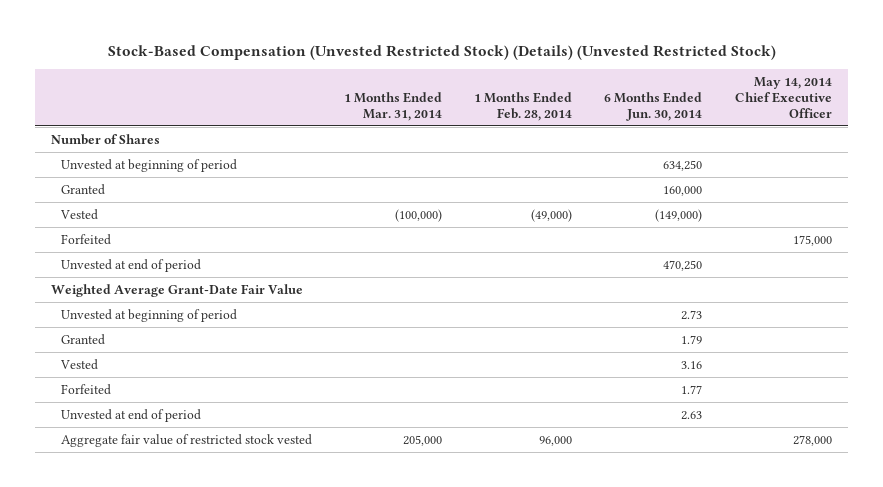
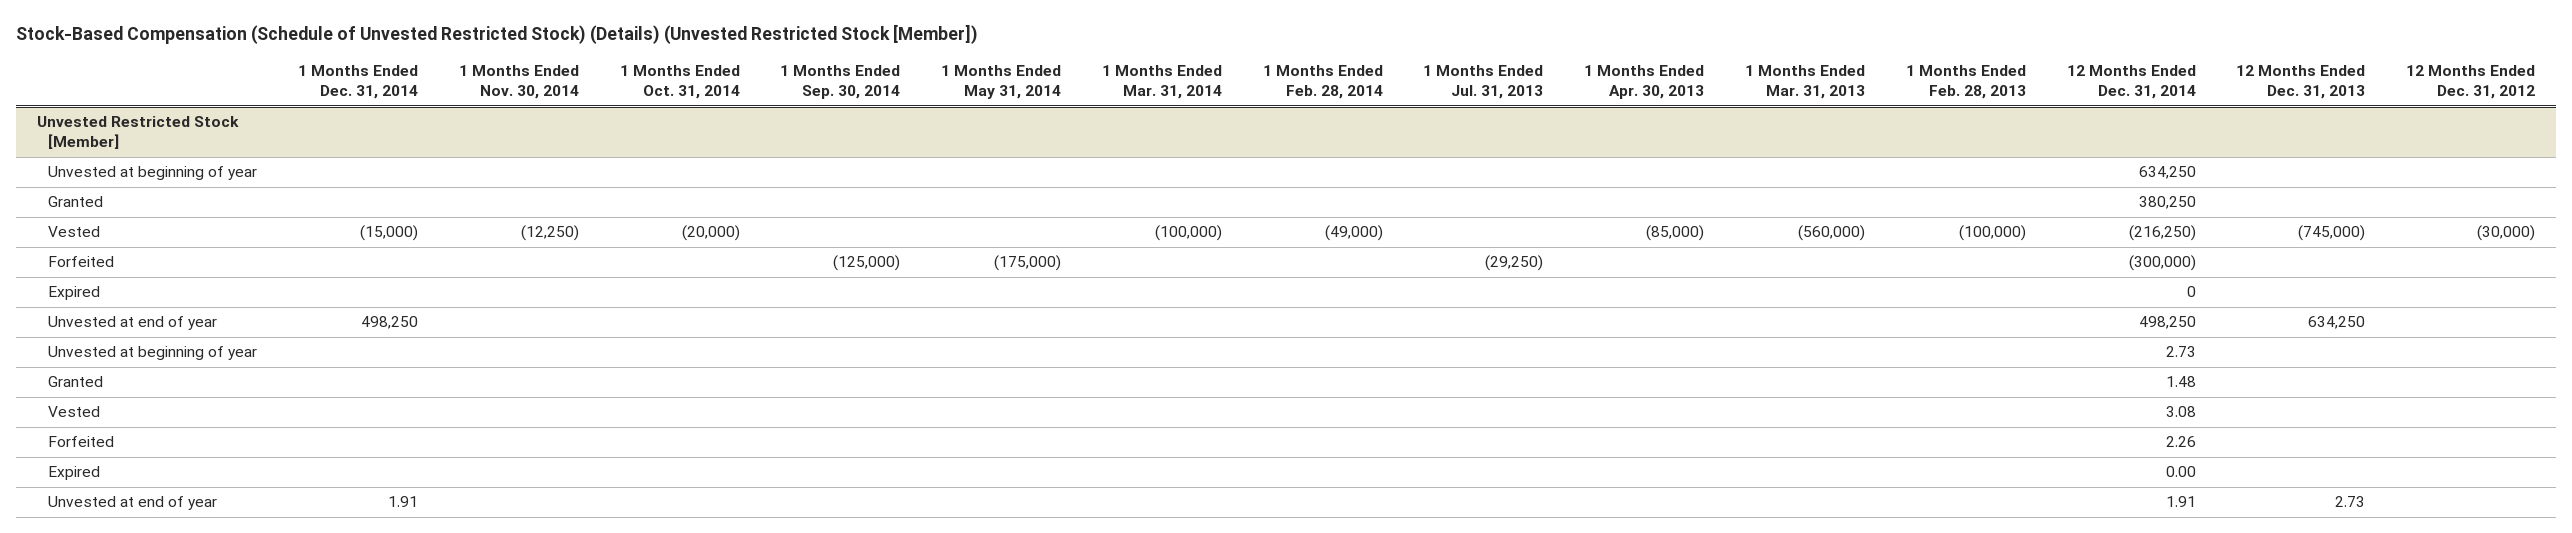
[107,45,776,61] Stock-Based Compensation (Unvested Restricted Stock) (Details) (Unvested Restricted Stock) -> [16,24,979,45] Stock-Based Compensation (Schedule of Unvested Restricted Stock) (Details) (Unvested Restricted Stock [Member])
[604,91,703,121] 6 Months Ended Jun. 30, 2014 -> none
[734,76,832,118] May 14, 2014 Chief Executive Officer -> none
none -> [297,65,418,99] 1 Months Ended Dec. 31, 2014
none -> [458,65,579,99] 1 Months Ended Nov. 30, 2014
none -> [619,65,740,99] 1 Months Ended Oct. 31, 2014
none -> [780,65,901,99] 1 Months Ended Sep. 30, 2014
none -> [941,65,1062,99] 1 Months Ended May 31, 2014
none -> [1423,65,1544,99] 1 Months Ended Jul. 31, 2013
none -> [1584,65,1705,99] 1 Months Ended Apr. 30, 2013
none -> [1745,65,1866,99] 1 Months Ended Mar. 31, 2013
none -> [1905,65,2026,99] 1 Months Ended Feb. 28, 2013
none -> [2066,65,2196,99] 12 Months Ended Dec. 31, 2014
none -> [2236,65,2366,99] 12 Months Ended Dec. 31, 2013
none -> [2406,65,2536,99] 12 Months Ended Dec. 31, 2012
[51,133,161,145] Number of Shares -> none
none -> [36,116,239,150] Unvested Restricted Stock [Member]
[61,158,238,172] Unvested at beginning of period -> [48,166,258,181] Unvested at beginning of year
[51,283,304,297] Weighted Average Grant-Date Fair Value -> none
none -> [48,286,101,301] Expired
[61,258,202,272] Unvested at end of period -> [48,316,218,331] Unvested at end of year
[61,308,238,322] Unvested at beginning of period -> [48,346,258,361] Unvested at beginning of year
[61,433,313,447] Aggregate fair value of restricted stock vested -> none
none -> [48,466,101,481] Expired
[61,408,202,422] Unvested at end of period -> [48,496,218,511] Unvested at end of year

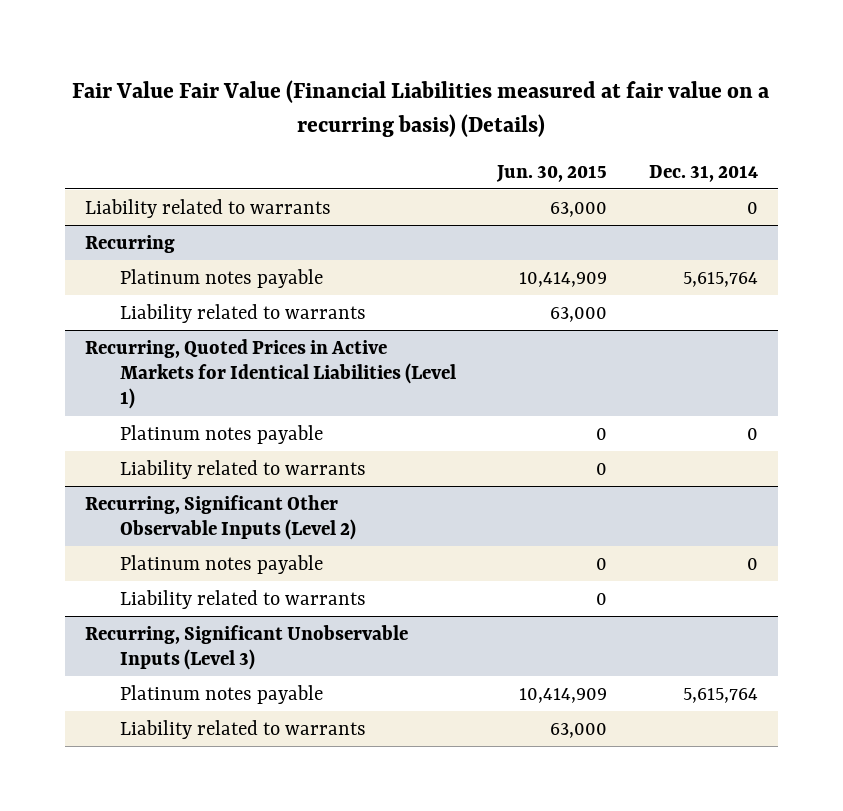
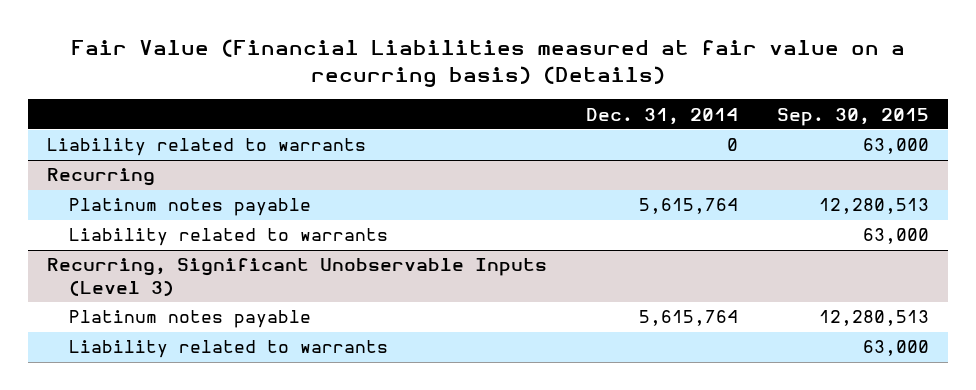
[72,80,771,138] Fair Value Fair Value (Financial Liabilities measured at fair value on a recurring basis) (Details) -> [71,38,906,87] Fair Value (Financial Liabilities measured at fair value on a recurring basis) (Details)
[496,164,608,182] Jun. 30, 2015 -> none
none -> [776,107,929,126] Sep. 30, 2015
[85,338,456,410] Recurring, Quoted Prices in Active Markets for Identical Liabilities (Level 1) -> none
[119,424,323,444] Platinum notes payable -> none
[119,459,366,479] Liability related to warrants -> none
[85,494,356,541] Recurring, Significant Other Observable Inputs (Level 2) -> none
[119,554,323,574] Platinum notes payable -> none
[119,589,366,609] Liability related to warrants -> none

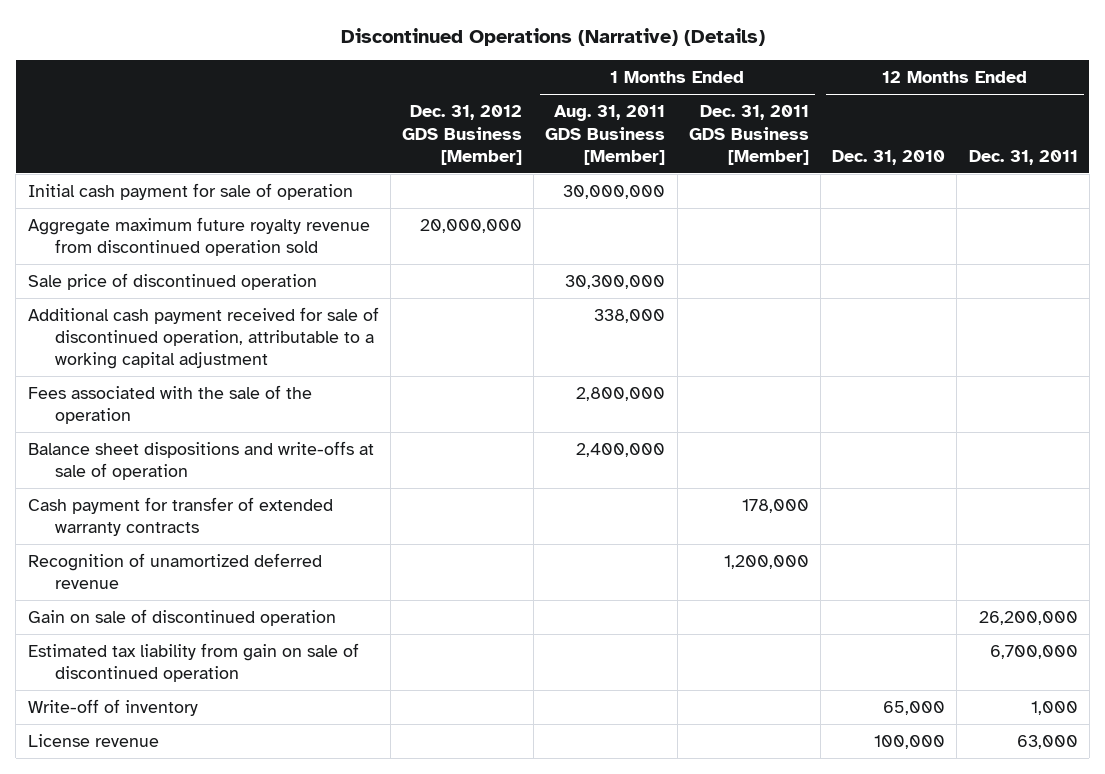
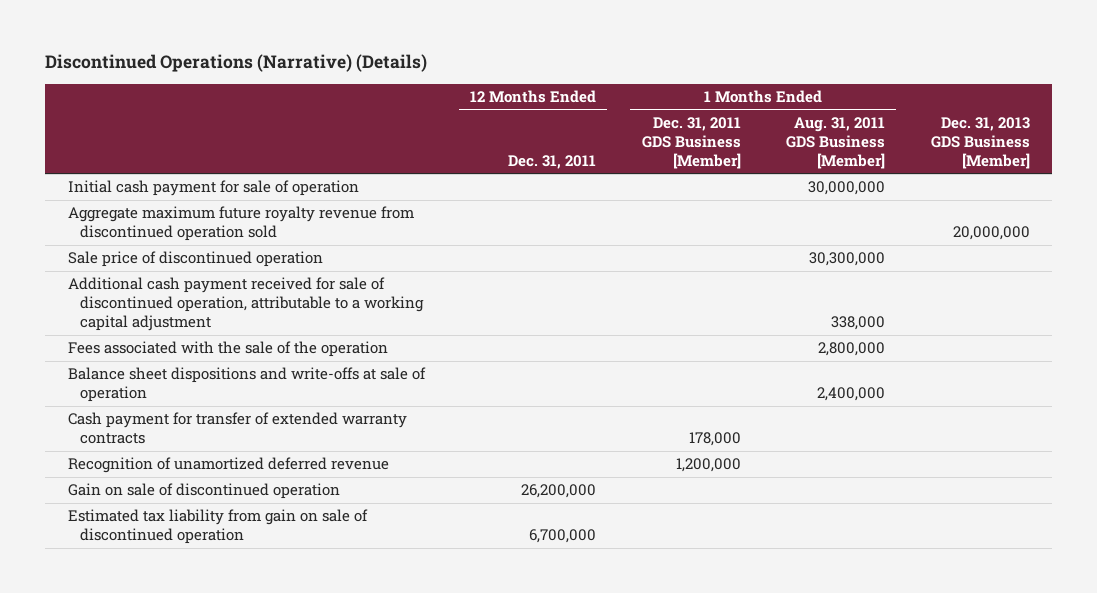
[402,105,523,165] Dec. 31, 2012 GDS Business [Member] -> none
[832,149,946,165] Dec. 31, 2010 -> none
none -> [930,116,1030,169] Dec. 31, 2013 GDS Business [Member]
[27,698,198,716] Write-off of inventory -> none
[27,733,159,747] License revenue -> none

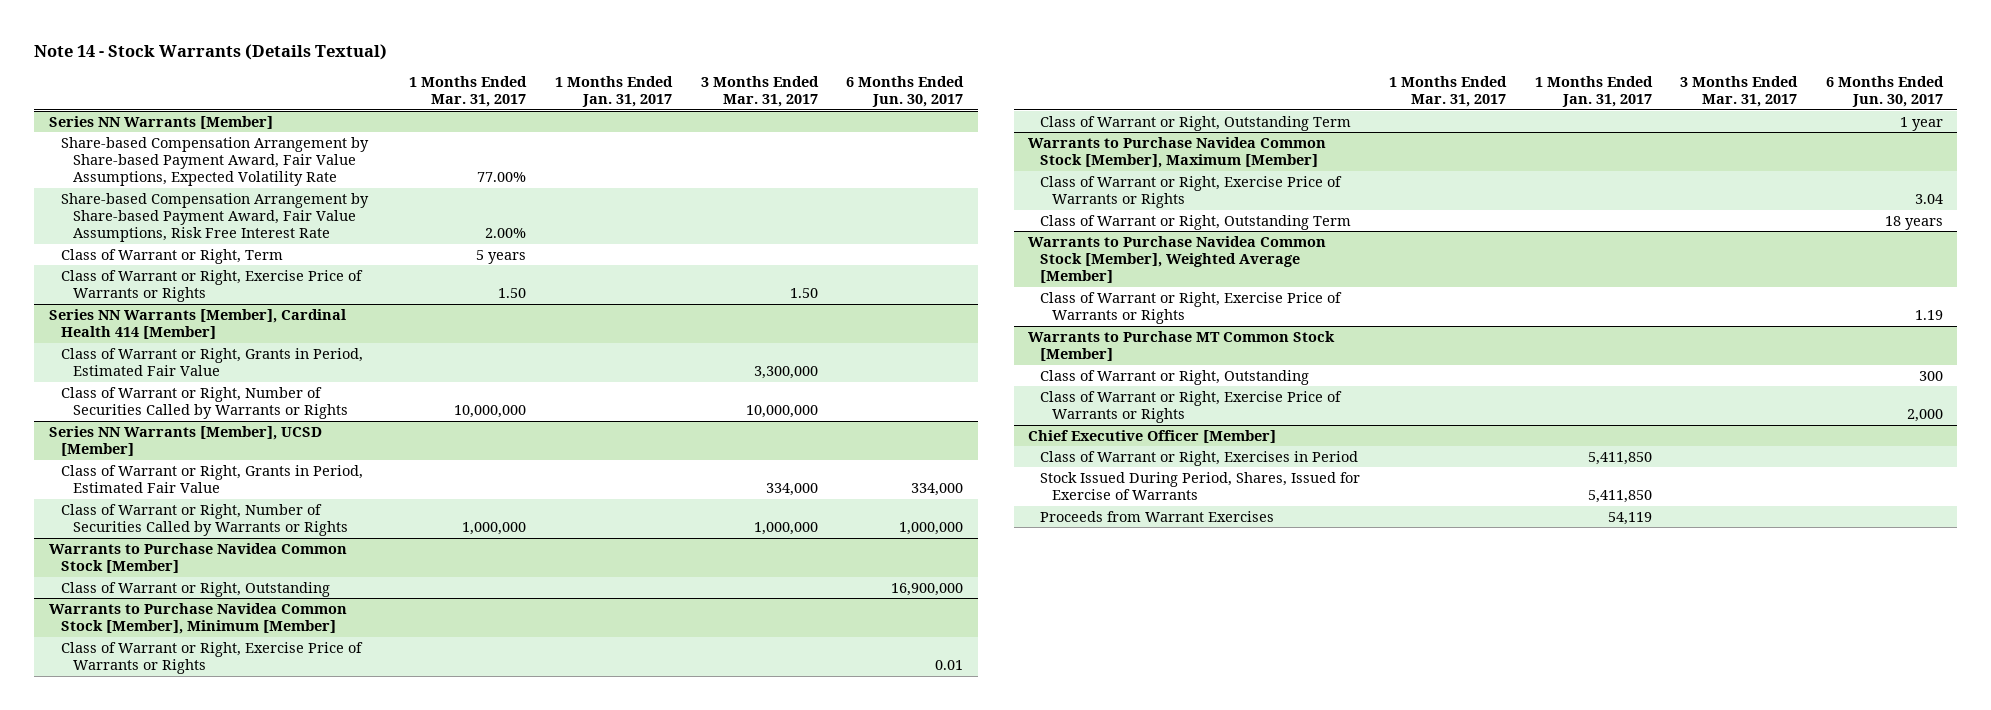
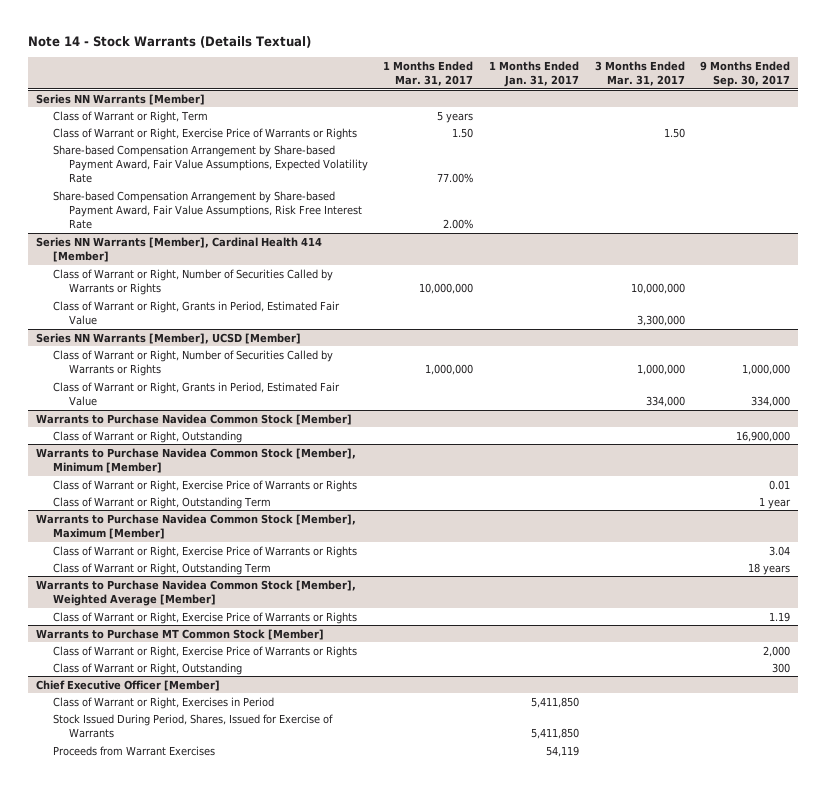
[846,75,965,108] 6 Months Ended Jun. 30, 2017 -> none
none -> [700,60,791,87] 9 Months Ended Sep. 30, 2017
[60,136,369,187] Share-based Compensation Arrangement by Share-based Payment Award, Fair Value Assumptions, Expected Volatility Rate -> [52,144,368,184] Share-based Compensation Arrangement by Share-based Payment Award, Fair Value Assumptions, Expected Volatility Rate
[60,192,369,243] Share-based Compensation Arrangement by Share-based Payment Award, Fair Value Assumptions, Risk Free Interest Rate -> [52,190,362,230] Share-based Compensation Arrangement by Share-based Payment Award, Fair Value Assumptions, Risk Free Interest Rate
[60,347,363,377] Class of Warrant or Right, Grants in Period, Estimated Fair Value -> [52,300,340,325] Class of Warrant or Right, Grants in Period, Estimated Fair Value
[60,464,363,494] Class of Warrant or Right, Grants in Period, Estimated Fair Value -> [52,381,340,406] Class of Warrant or Right, Grants in Period, Estimated Fair Value
[1040,369,1310,385] Class of Warrant or Right, Outstanding -> [52,662,242,675] Class of Warrant or Right, Outstanding

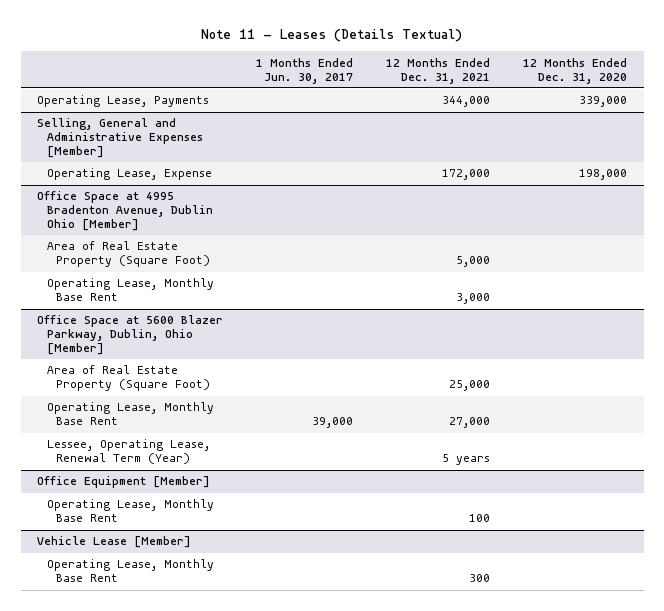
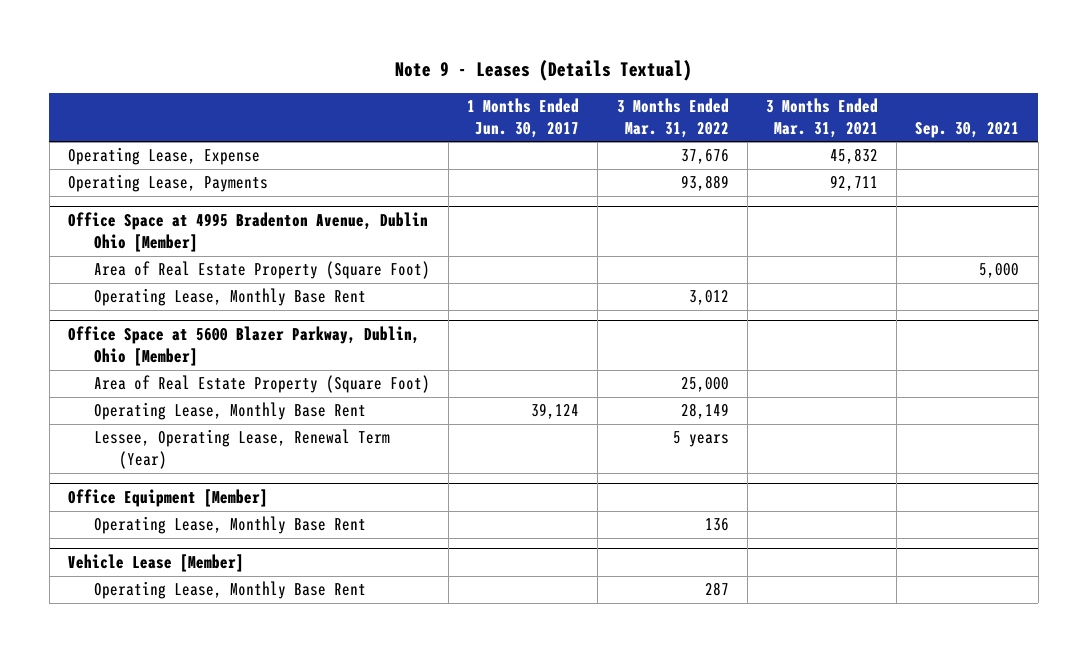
[201,29,463,43] Note 11 - Leases (Details Textual) -> [394,59,692,81] Note 9 - Leases (Details Textual)
[386,57,491,84] 12 Months Ended Dec. 31, 2021 -> none
[523,57,628,84] 12 Months Ended Dec. 31, 2020 -> none
none -> [616,97,729,138] 3 Months Ended Mar. 31, 2022
none -> [765,97,878,138] 3 Months Ended Mar. 31, 2021
none -> [915,121,1020,138] Sep. 30, 2021
none -> [68,147,261,166] Operating Lease, Expense
[37,118,203,159] Selling, General and Administrative Expenses [Member] -> none
[46,168,212,181] Operating Lease, Expense -> none
[312,417,354,429] 39,000 -> [531,403,580,420] 39,124

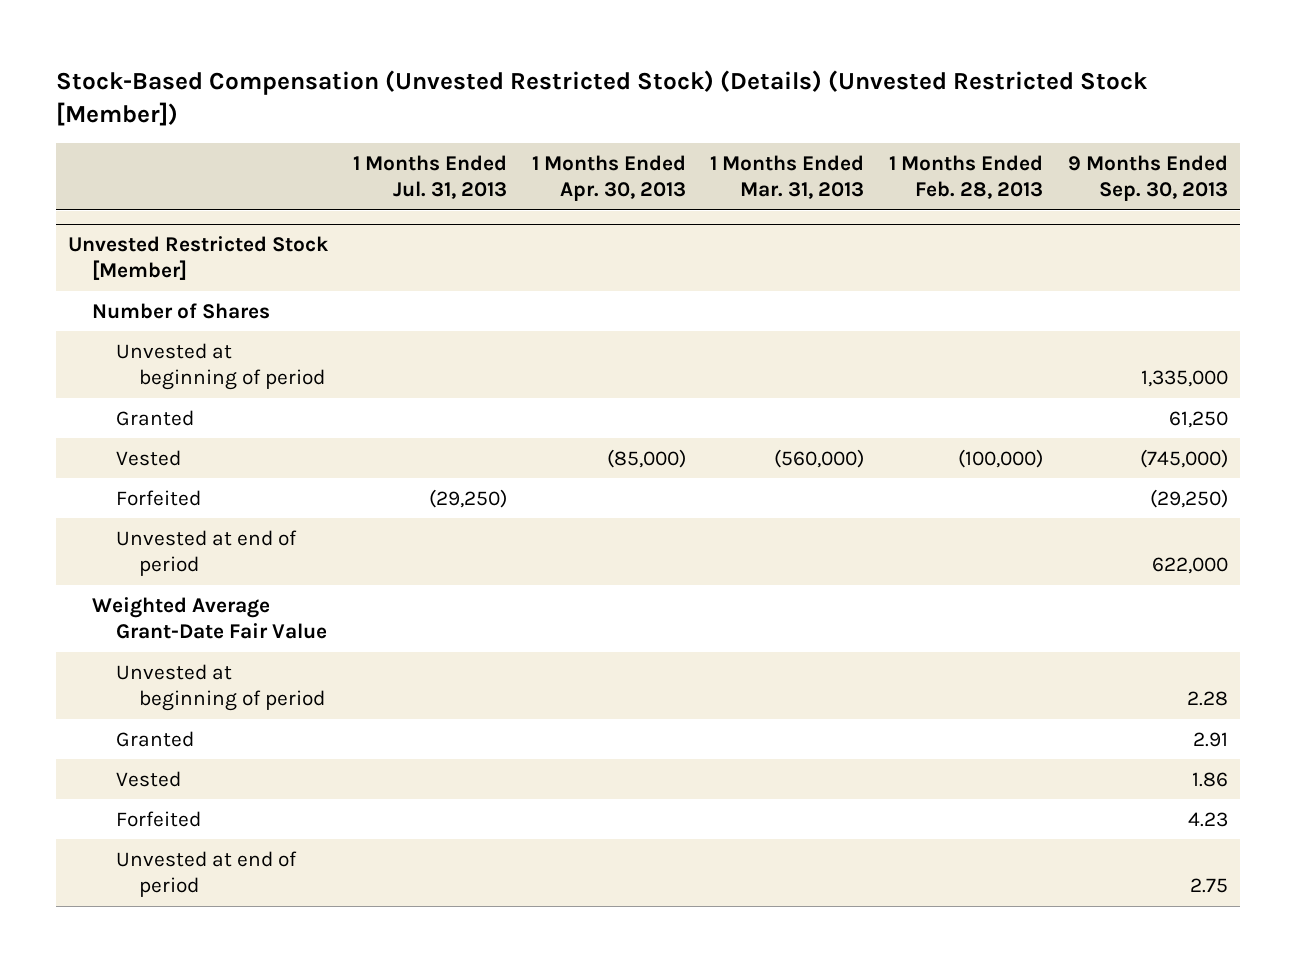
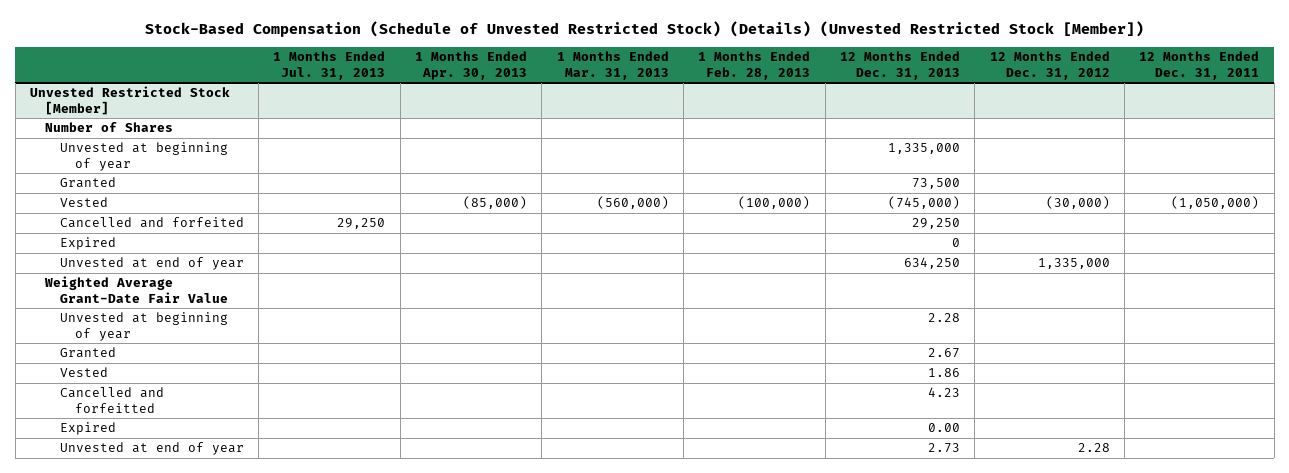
[56,70,1149,126] Stock-Based Compensation (Unvested Restricted Stock) (Details) (Unvested Restricted Stock [Member]) -> [144,21,1144,38] Stock-Based Compensation (Schedule of Unvested Restricted Stock) (Details) (Unvested Restricted Stock [Member])
[1067,154,1228,202] 9 Months Ended Sep. 30, 2013 -> none
none -> [839,51,960,80] 12 Months Ended Dec. 31, 2013
none -> [989,51,1110,80] 12 Months Ended Dec. 31, 2012
none -> [1139,51,1260,80] 12 Months Ended Dec. 31, 2011
[115,342,326,391] Unvested at beginning of period -> [59,142,228,171] Unvested at beginning of year
[115,489,201,506] Forfeited -> [59,217,244,229] Cancelled and forfeited
[429,488,508,508] (29,250) -> [337,218,386,230] 29,250
none -> [59,237,116,251] Expired
[115,529,297,577] Unvested at end of period -> [59,257,244,271] Unvested at end of year
[115,663,326,712] Unvested at beginning of period -> [59,312,228,341] Unvested at beginning of year
[115,810,201,827] Forfeited -> [59,387,164,413] Cancelled and forfeitted
none -> [59,422,116,436] Expired
[115,850,297,898] Unvested at end of period -> [59,442,244,456] Unvested at end of year

